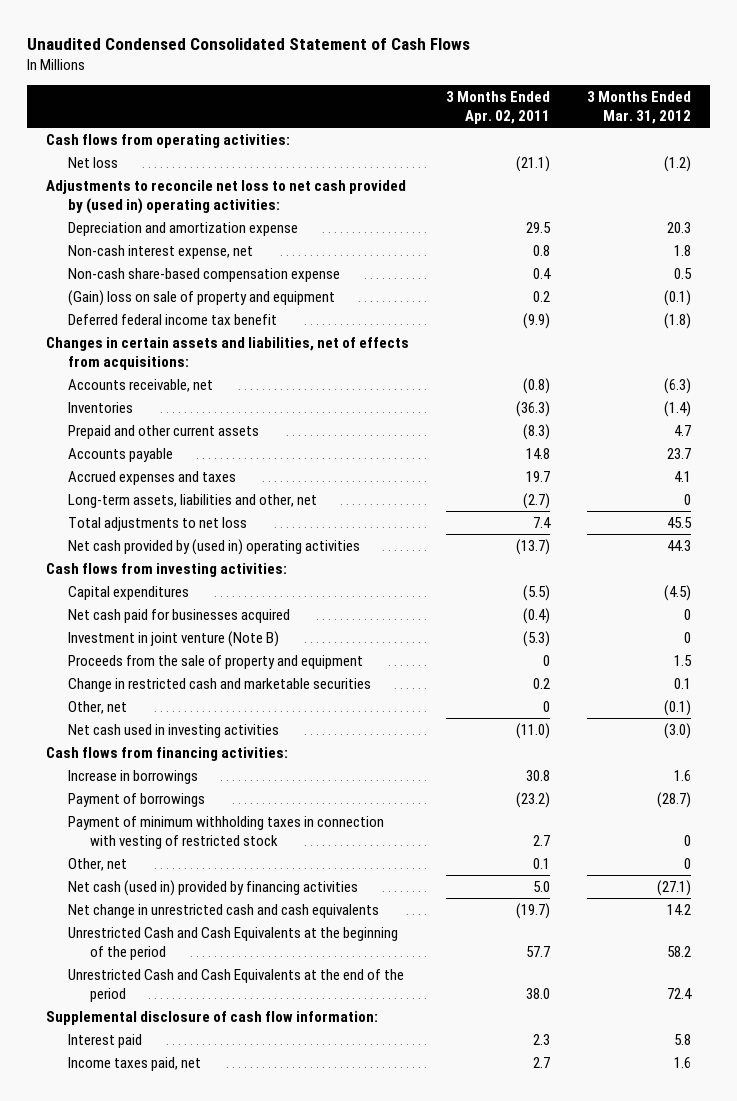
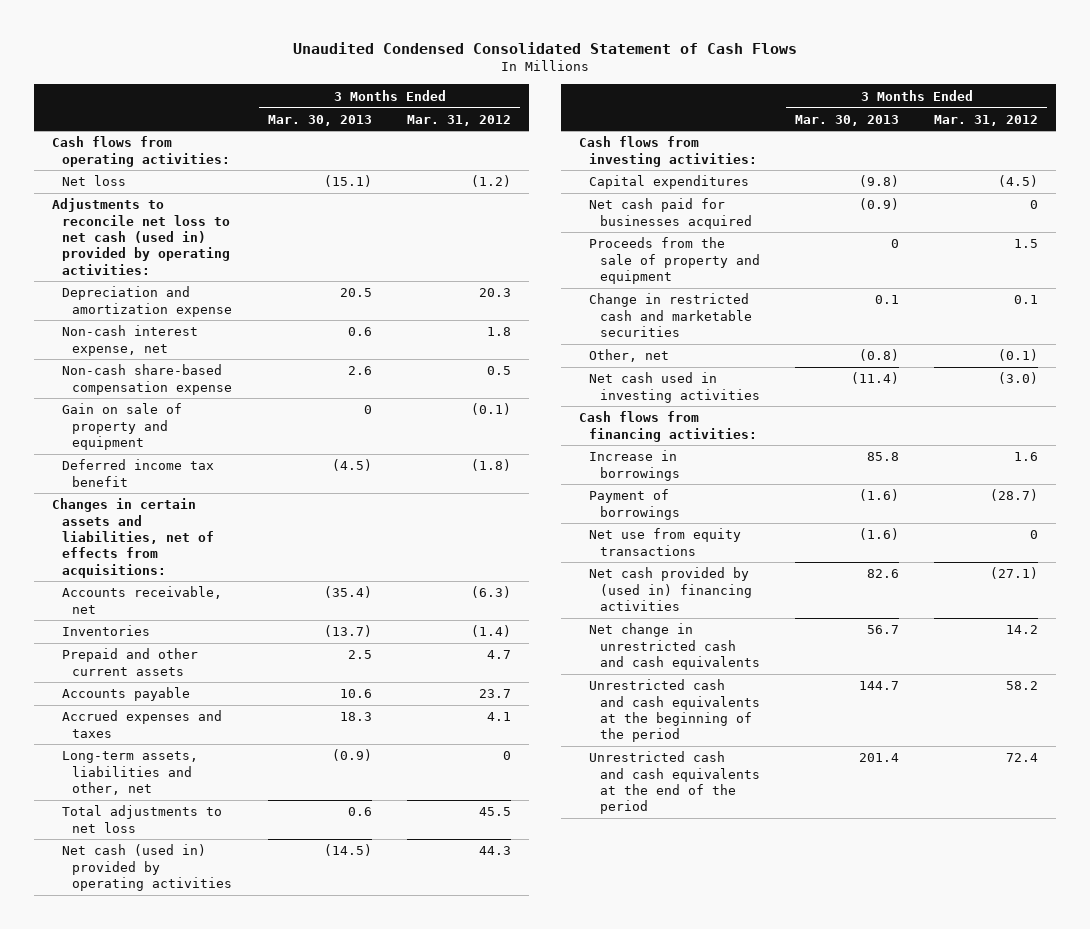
[445,91,550,125] 3 Months Ended Apr. 02, 2011 -> none
none -> [267,114,372,126] Mar. 30, 2013
[45,179,406,214] Adjustments to reconcile net loss to net cash provided by (used in) operating activities: -> [51,198,231,275] Adjustments to reconcile net loss to net cash (used in) provided by operating activities:
[67,289,335,306] (Gain) loss on sale of property and equipment -> [62,403,183,450] Gain on sale of property and equipment
[67,313,277,325] Deferred federal income tax benefit -> [62,459,215,487] Deferred income tax benefit
[67,538,360,555] Net cash provided by (used in) operating activities -> [62,844,233,891] Net cash (used in) provided by operating activities
[67,630,279,647] Investment in joint venture (Note B) -> none
[67,815,384,849] Payment of minimum withholding taxes in connection with vesting of restricted stock -> none
[67,857,127,871] Other, net -> none
none -> [589,528,742,556] Net use from equity transactions
[67,879,358,896] Net cash (used in) provided by financing activities -> [589,567,752,611] Net cash provided by (used in) financing activities
[45,1010,378,1025] Supplemental disclosure of cash flow information: -> none
[67,1033,142,1048] Interest paid -> none
[67,1056,201,1071] Income taxes paid, net -> none
[67,926,398,960] Unrestricted Cash and Cash Equivalents at the beginning of the period -> [589,679,760,743] Unrestricted cash and cash equivalents at the beginning of the period
[67,968,404,1002] Unrestricted Cash and Cash Equivalents at the end of the period -> [589,751,760,815] Unrestricted cash and cash equivalents at the end of the period

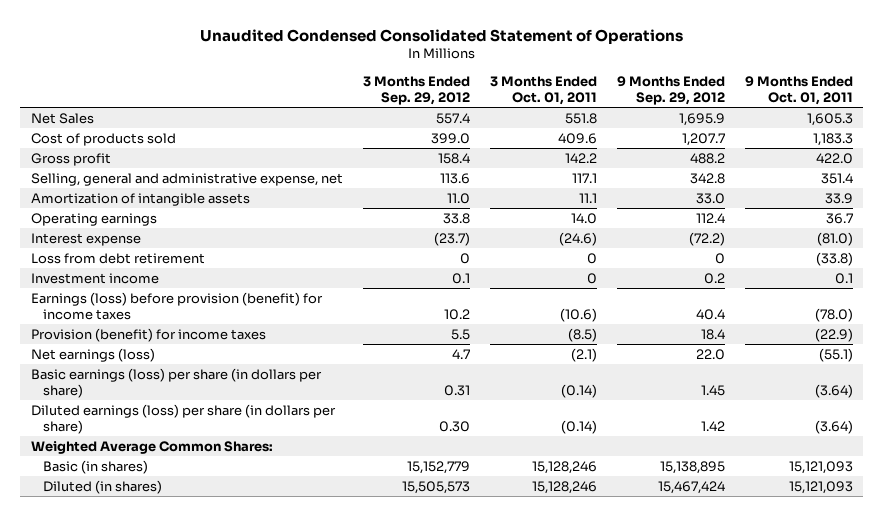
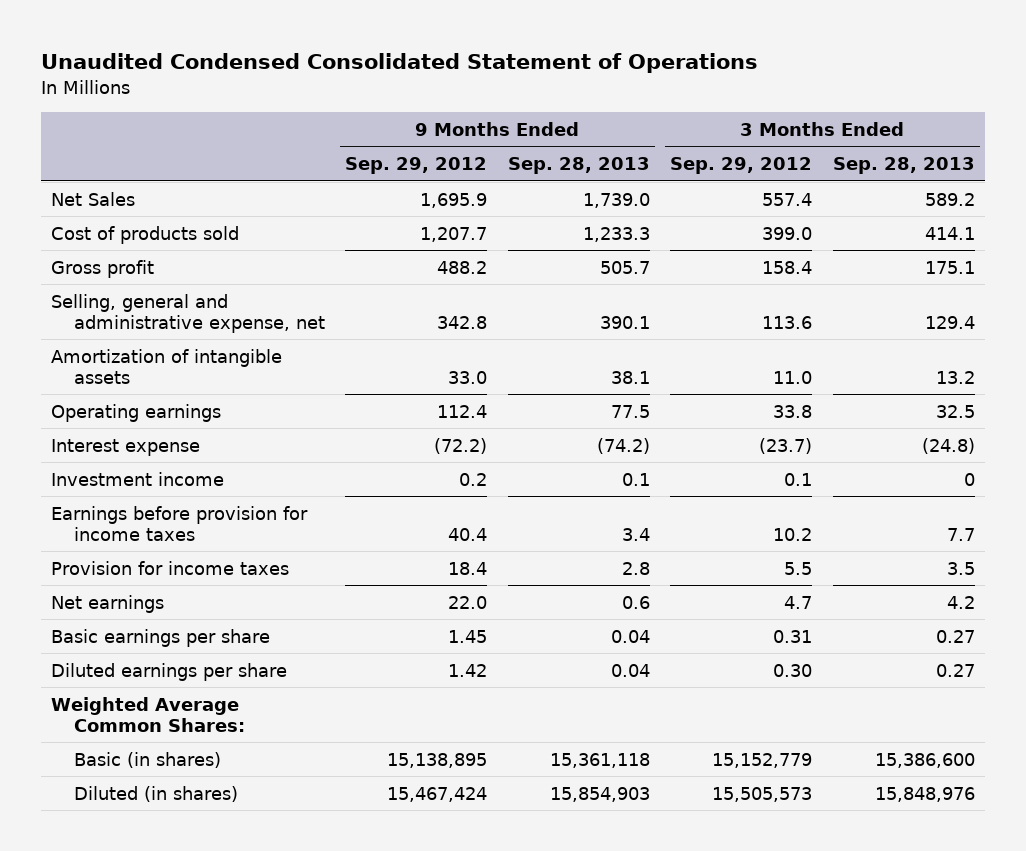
[489,76,597,106] 3 Months Ended Oct. 01, 2011 -> none
[744,76,853,106] 9 Months Ended Oct. 01, 2011 -> none
none -> [507,157,650,175] Sep. 28, 2013
none -> [832,157,975,175] Sep. 28, 2013
[30,252,205,264] Loss from debt retirement -> none
[30,291,323,320] Earnings (loss) before provision (benefit) for income taxes -> [51,505,309,542] Earnings before provision for income taxes
[30,327,266,342] Provision (benefit) for income taxes -> [51,560,290,575] Provision for income taxes
[30,347,155,362] Net earnings (loss) -> [51,594,165,613] Net earnings
[30,367,322,398] Basic earnings (loss) per share (in dollars per share) -> [51,628,271,647] Basic earnings per share
[30,403,336,434] Diluted earnings (loss) per share (in dollars per share) -> [51,662,288,681] Diluted earnings per share

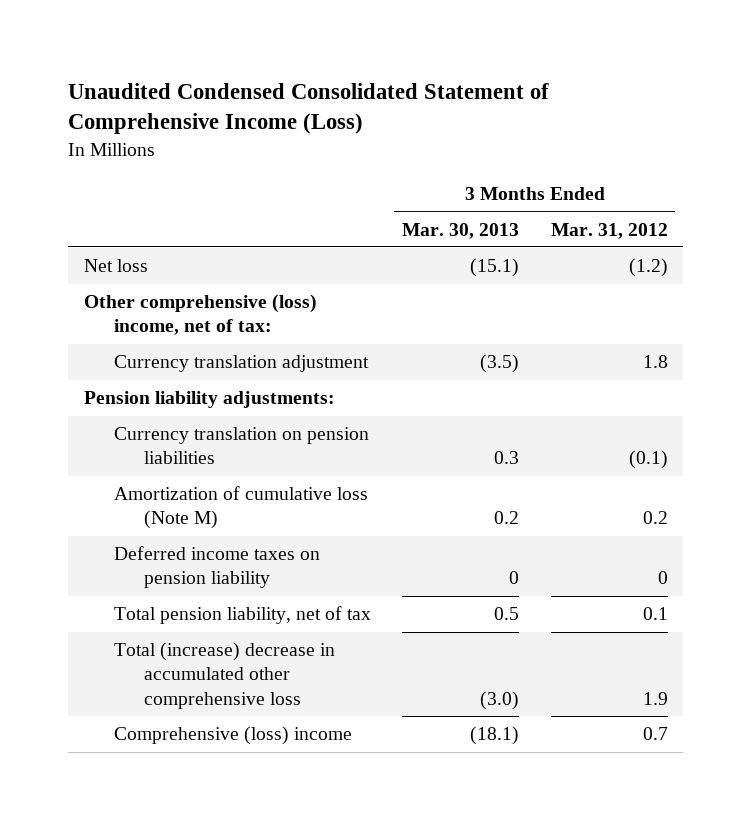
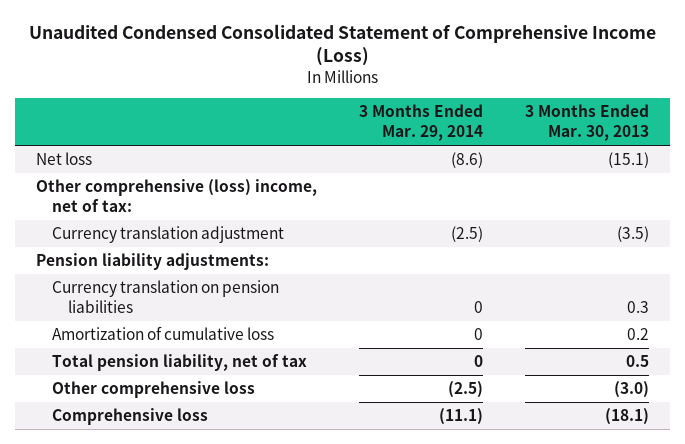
[550,222,668,239] Mar. 31, 2012 -> none
none -> [359,104,484,142] 3 Months Ended Mar. 29, 2014
[113,546,320,589] Deferred income taxes on pension liability -> none
[113,486,368,530] Amortization of cumulative loss (Note M) -> [51,326,274,341] Amortization of cumulative loss
[113,642,335,709] Total (increase) decrease in accumulated other comprehensive loss -> [51,381,255,399] Other comprehensive loss
[113,726,352,746] Comprehensive (loss) income -> [51,408,208,426] Comprehensive loss

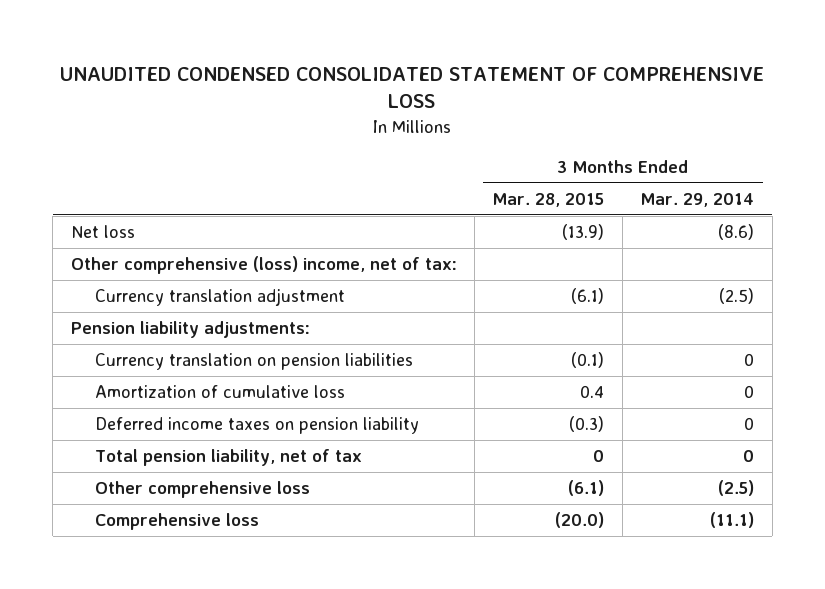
[28,23,656,67] Unaudited Condensed Consolidated Statement of Comprehensive Income (Loss) -> [60,66,765,109] UNAUDITED CONDENSED CONSOLIDATED STATEMENT OF COMPREHENSIVE LOSS
[525,104,650,142] 3 Months Ended Mar. 30, 2013 -> none
none -> [492,192,605,207] Mar. 28, 2015
none -> [94,417,419,435] Deferred income taxes on pension liability

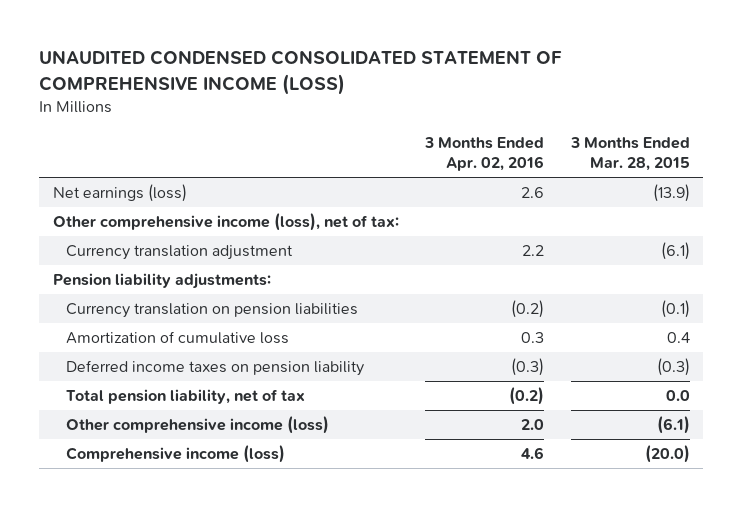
[60,66,765,109] UNAUDITED CONDENSED CONSOLIDATED STATEMENT OF COMPREHENSIVE LOSS -> [39,50,563,95] UNAUDITED CONDENSED CONSOLIDATED STATEMENT OF COMPREHENSIVE INCOME (LOSS)
[640,192,755,207] Mar. 29, 2014 -> none
none -> [424,137,545,171] 3 Months Ended Apr. 02, 2016
[70,225,135,239] Net loss -> [52,184,187,203] Net earnings (loss)
[70,256,457,275] Other comprehensive (loss) income, net of tax: -> [52,213,399,232] Other comprehensive income (loss), net of tax:
[593,450,605,463] 0 -> [665,390,690,402] 0.0
[94,481,310,499] Other comprehensive loss -> [65,416,329,435] Other comprehensive income (loss)
[94,513,259,531] Comprehensive loss -> [65,445,285,464] Comprehensive income (loss)

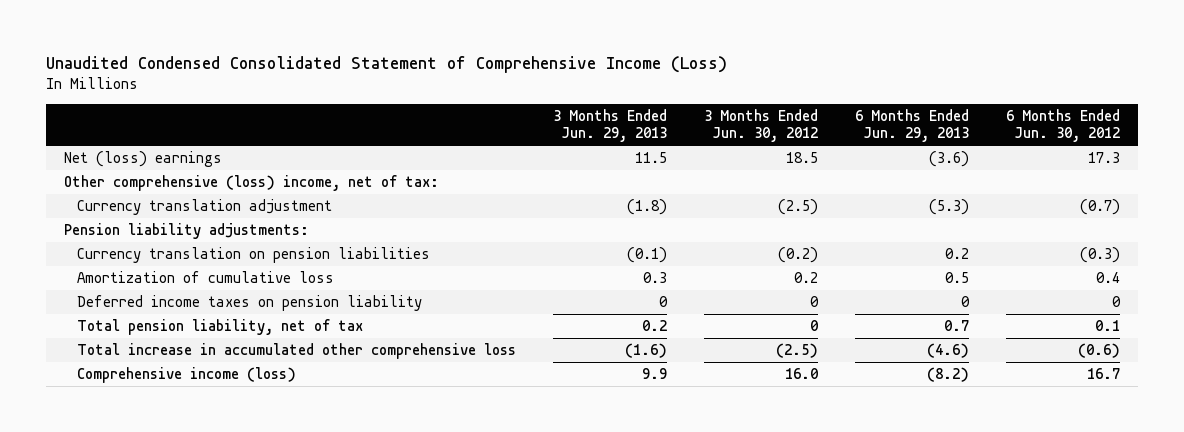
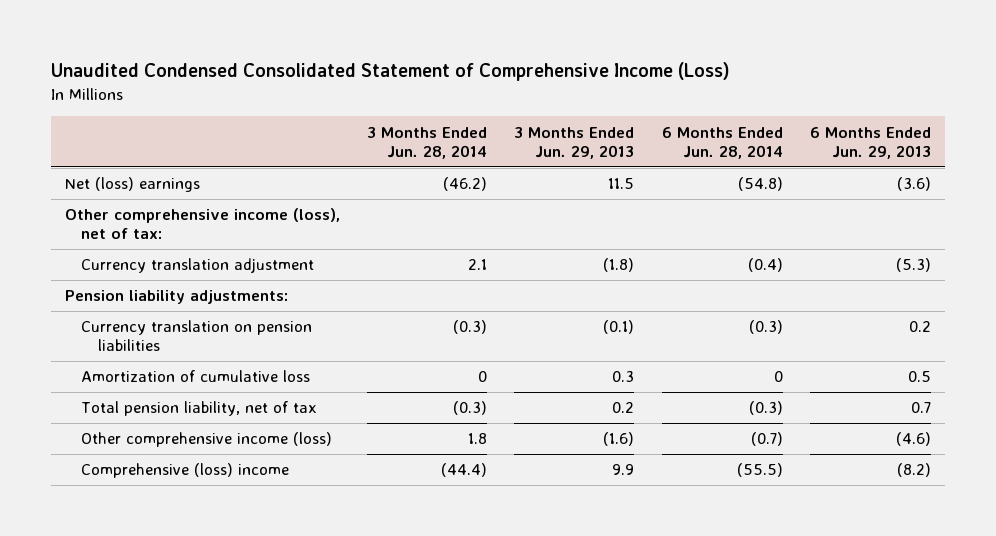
[703,108,818,143] 3 Months Ended Jun. 30, 2012 -> none
[1005,108,1120,143] 6 Months Ended Jun. 30, 2012 -> none
none -> [367,126,488,159] 3 Months Ended Jun. 28, 2014
none -> [661,126,783,159] 6 Months Ended Jun. 28, 2014
[64,175,440,192] Other comprehensive (loss) income, net of tax: -> [64,208,340,240] Other comprehensive income (loss), net of tax:
[77,295,423,312] Deferred income taxes on pension liability -> none
[77,343,517,360] Total increase in accumulated other comprehensive loss -> [81,432,333,448] Other comprehensive income (loss)
[77,367,297,384] Comprehensive income (loss) -> [81,463,290,479] Comprehensive (loss) income

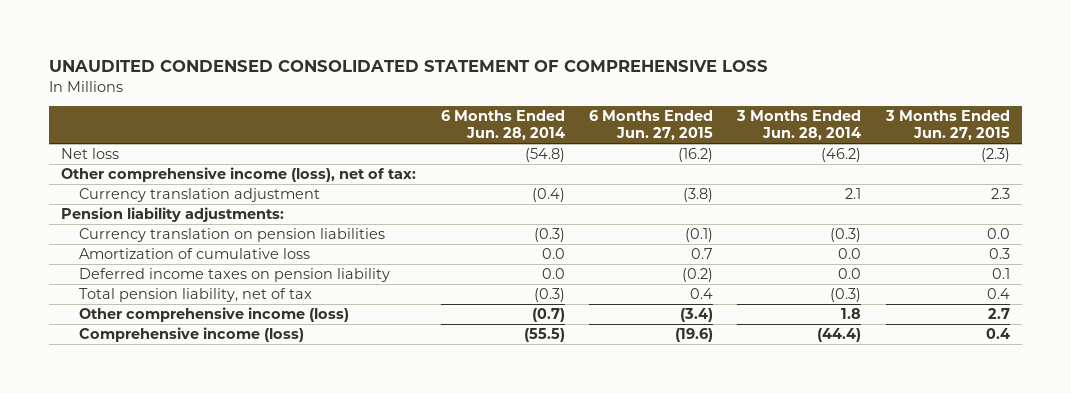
[51,62,731,82] Unaudited Condensed Consolidated Statement of Comprehensive Income (Loss) -> [49,59,769,72] UNAUDITED CONDENSED CONSOLIDATED STATEMENT OF COMPREHENSIVE LOSS
[514,126,635,159] 3 Months Ended Jun. 29, 2013 -> none
[810,126,932,159] 6 Months Ended Jun. 29, 2013 -> none
none -> [588,110,713,141] 6 Months Ended Jun. 27, 2015
none -> [884,110,1010,141] 3 Months Ended Jun. 27, 2015
[64,177,200,193] Net (loss) earnings -> [61,148,120,160] Net loss
[478,371,488,383] 0 -> [838,248,862,260] 0.0
[773,371,783,383] 0 -> [541,248,565,260] 0.0
none -> [78,268,390,283] Deferred income taxes on pension liability
[81,463,290,479] Comprehensive (loss) income -> [78,327,304,343] Comprehensive income (loss)

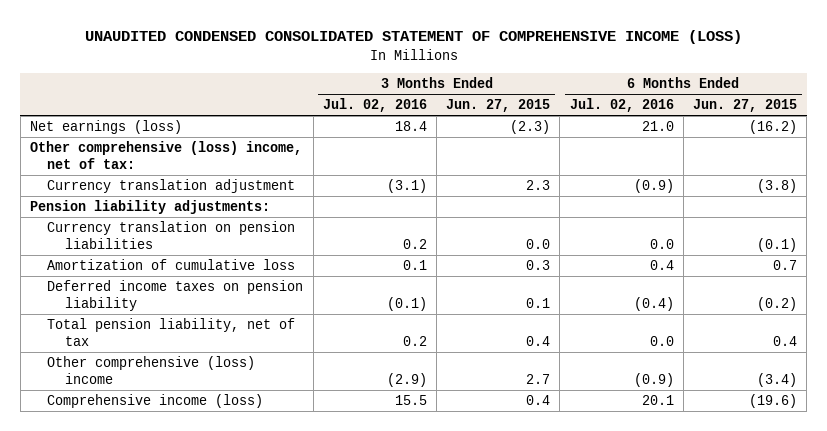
[49,59,769,72] UNAUDITED CONDENSED CONSOLIDATED STATEMENT OF COMPREHENSIVE LOSS -> [84,30,742,45] UNAUDITED CONDENSED CONSOLIDATED STATEMENT OF COMPREHENSIVE INCOME (LOSS)
[440,110,565,141] 6 Months Ended Jun. 28, 2014 -> none
[736,110,862,141] 3 Months Ended Jun. 28, 2014 -> none
none -> [322,98,427,113] Jul. 02, 2016
none -> [569,98,674,113] Jul. 02, 2016
[61,148,120,160] Net loss -> [30,119,183,134] Net earnings (loss)
[61,167,417,183] Other comprehensive income (loss), net of tax: -> [30,140,303,169] Other comprehensive (loss) income, net of tax:
[78,307,349,323] Other comprehensive income (loss) -> [47,355,256,384] Other comprehensive (loss) income

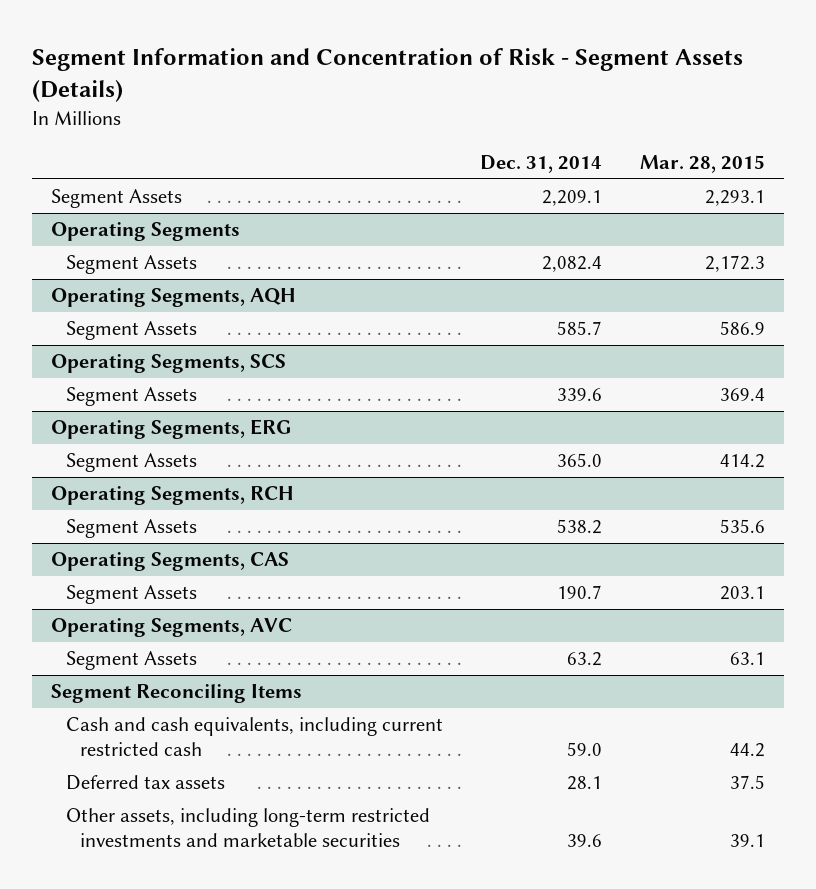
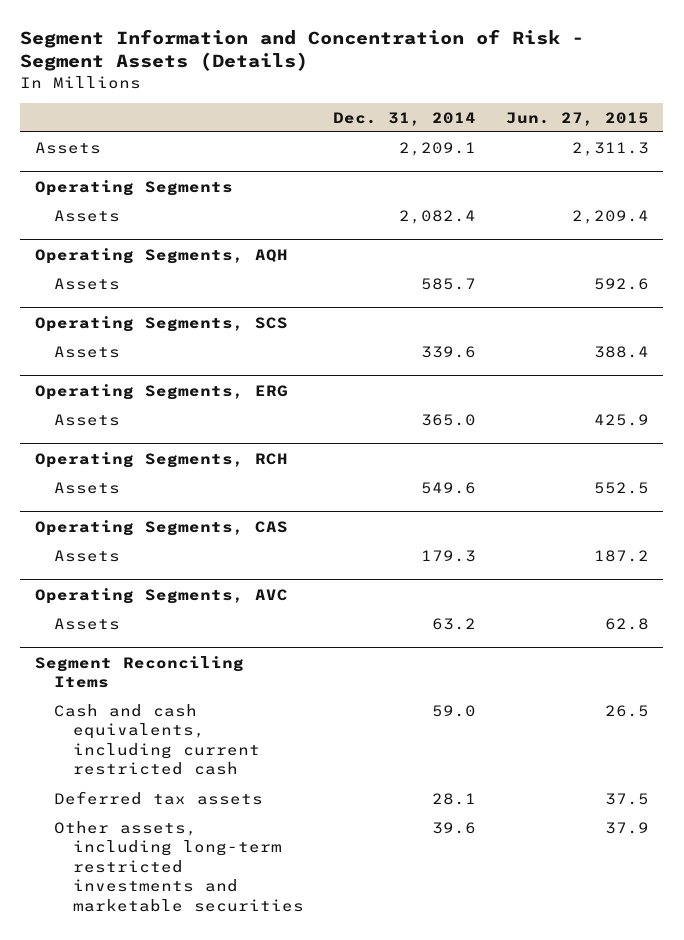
[639,155,765,174] Mar. 28, 2015 -> none
none -> [505,111,649,126] Jun. 27, 2015
[51,189,183,209] Segment Assets -> [35,141,102,154] Assets
[65,255,197,275] Segment Assets -> [53,209,120,222] Assets
[65,321,197,341] Segment Assets -> [53,277,120,290] Assets
[65,387,197,407] Segment Assets -> [53,345,120,358] Assets
[65,453,197,473] Segment Assets -> [53,413,120,426] Assets
[65,519,197,539] Segment Assets -> [53,481,120,494] Assets
[557,519,603,535] 538.2 -> [421,481,477,494] 549.6
[65,585,197,605] Segment Assets -> [53,549,120,562] Assets
[557,585,603,600] 190.7 -> [421,549,477,562] 179.3
[65,651,197,671] Segment Assets -> [53,617,120,630] Assets

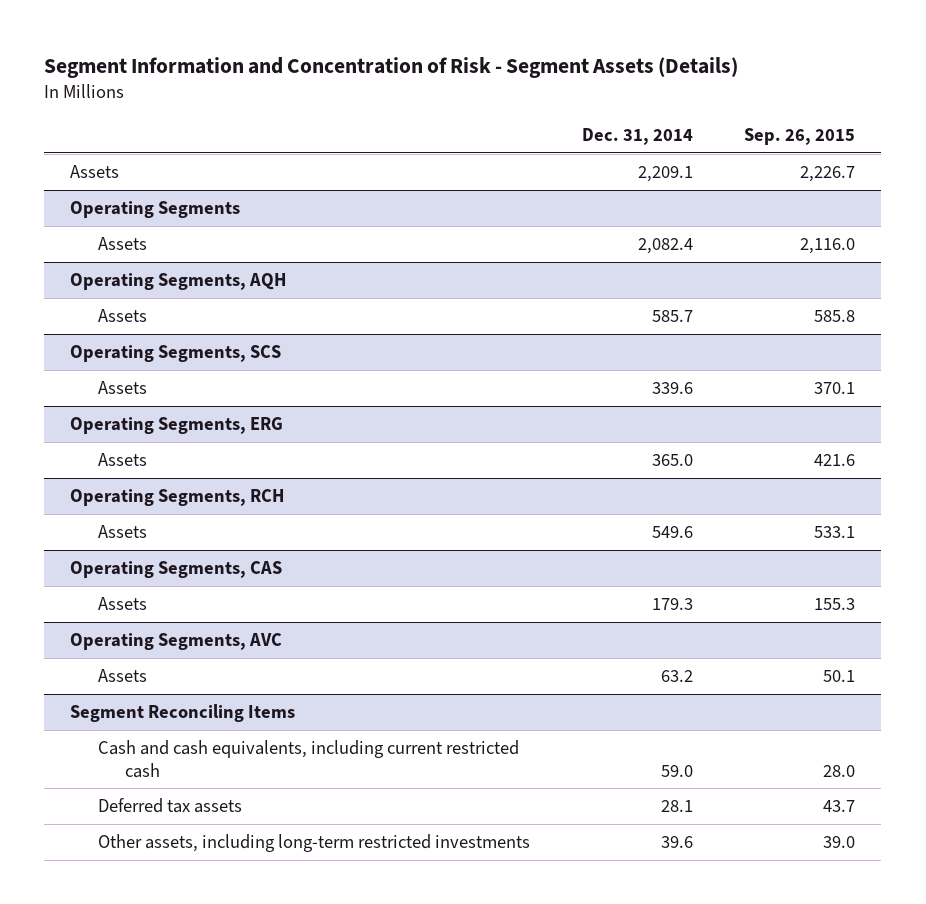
[505,111,649,126] Jun. 27, 2015 -> none
none -> [744,128,856,146] Sep. 26, 2015
[53,820,304,912] Other assets, including long-term restricted investments and marketable securities -> [97,833,530,852] Other assets, including long-term restricted investments

